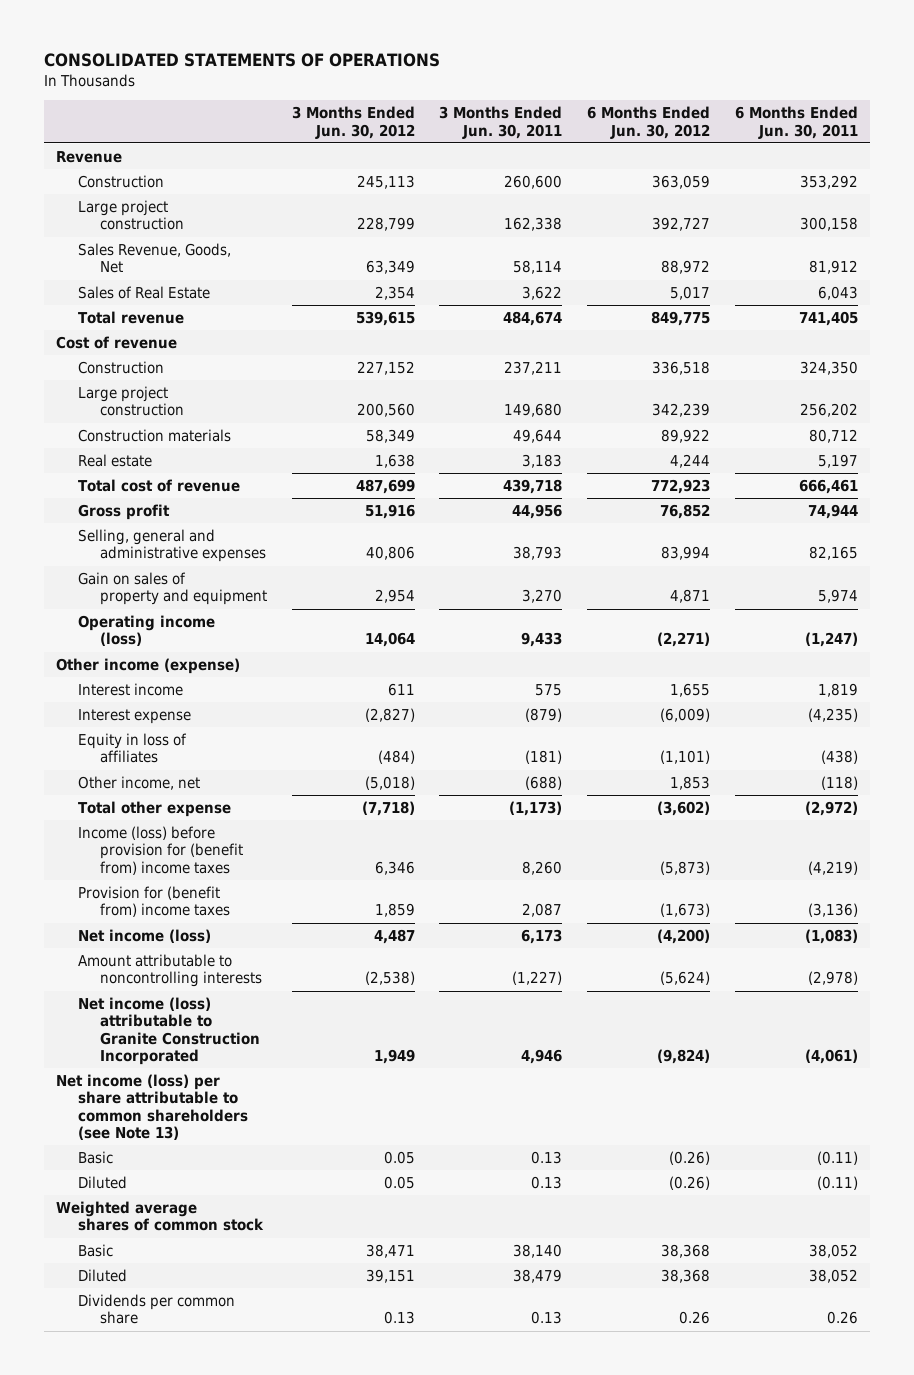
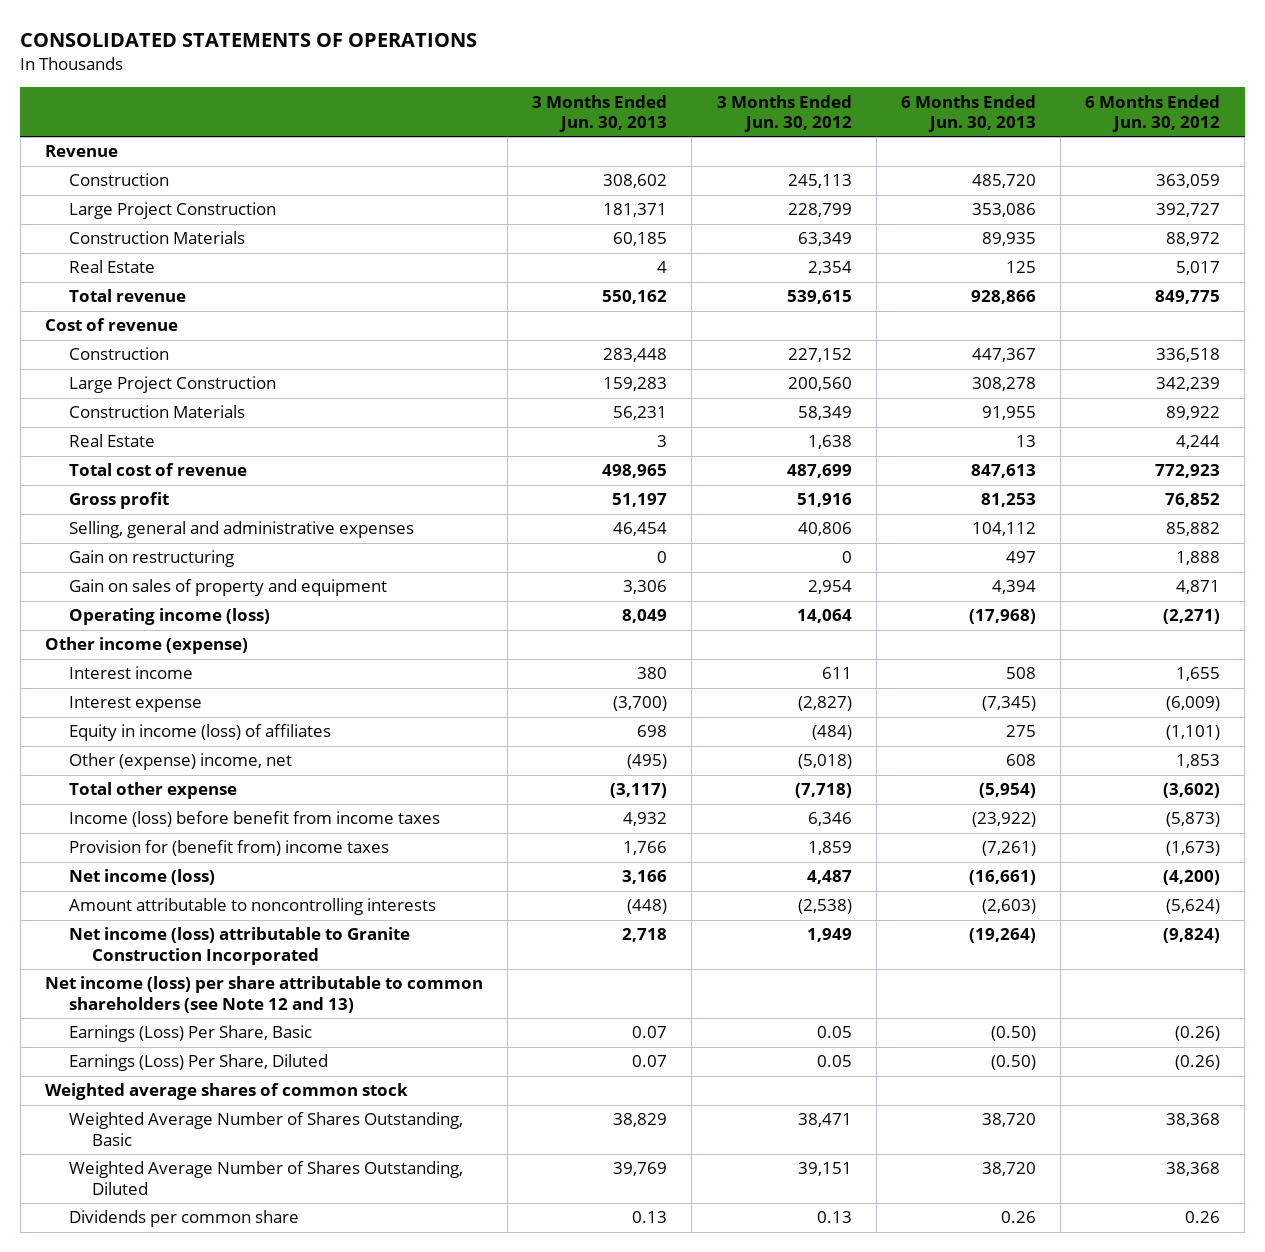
[439,106,563,139] 3 Months Ended Jun. 30, 2011 -> none
[734,106,858,139] 6 Months Ended Jun. 30, 2011 -> none
none -> [532,94,668,133] 3 Months Ended Jun. 30, 2013
none -> [900,94,1036,133] 6 Months Ended Jun. 30, 2013
[78,199,185,231] Large project construction -> [68,202,276,220] Large Project Construction
[78,242,232,274] Sales Revenue, Goods, Net -> [68,231,245,245] Construction Materials
[78,285,211,299] Sales of Real Estate -> [68,260,155,274] Real Estate
[78,385,185,417] Large project construction -> [68,376,276,394] Large Project Construction
[78,428,232,442] Construction materials -> [68,405,245,419] Construction Materials
[78,453,153,467] Real estate -> [68,434,155,448] Real Estate
[660,546,710,561] 83,994 -> [1165,522,1220,537] 85,882
none -> [68,550,234,568] Gain on restructuring
[78,732,188,764] Equity in loss of affiliates -> [68,724,331,742] Equity in income (loss) of affiliates
[78,775,201,790] Other income, net -> [68,753,292,771] Other (expense) income, net
[78,825,244,875] Income (loss) before provision for (benefit from) income taxes -> [68,811,440,828] Income (loss) before benefit from income taxes
[56,1073,249,1140] Net income (loss) per share attributable to common shareholders (see Note 13) -> [45,976,484,1013] Net income (loss) per share attributable to common shareholders (see Note 12 and 13)
[78,1150,114,1164] Basic -> [68,1025,312,1043] Earnings (Loss) Per Share, Basic
[78,1175,128,1189] Diluted -> [68,1054,328,1072] Earnings (Loss) Per Share, Diluted
[78,1243,114,1257] Basic -> [68,1112,463,1146] Weighted Average Number of Shares Outstanding, Basic
[78,1268,128,1282] Diluted -> [68,1161,463,1195] Weighted Average Number of Shares Outstanding, Diluted

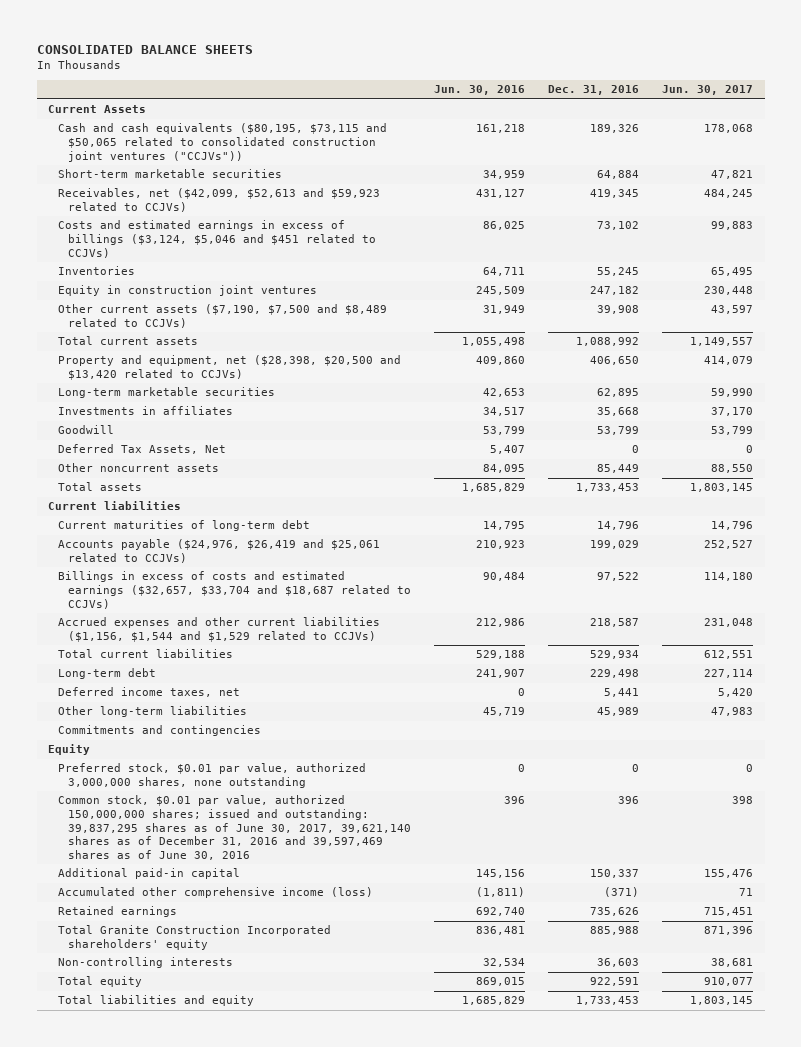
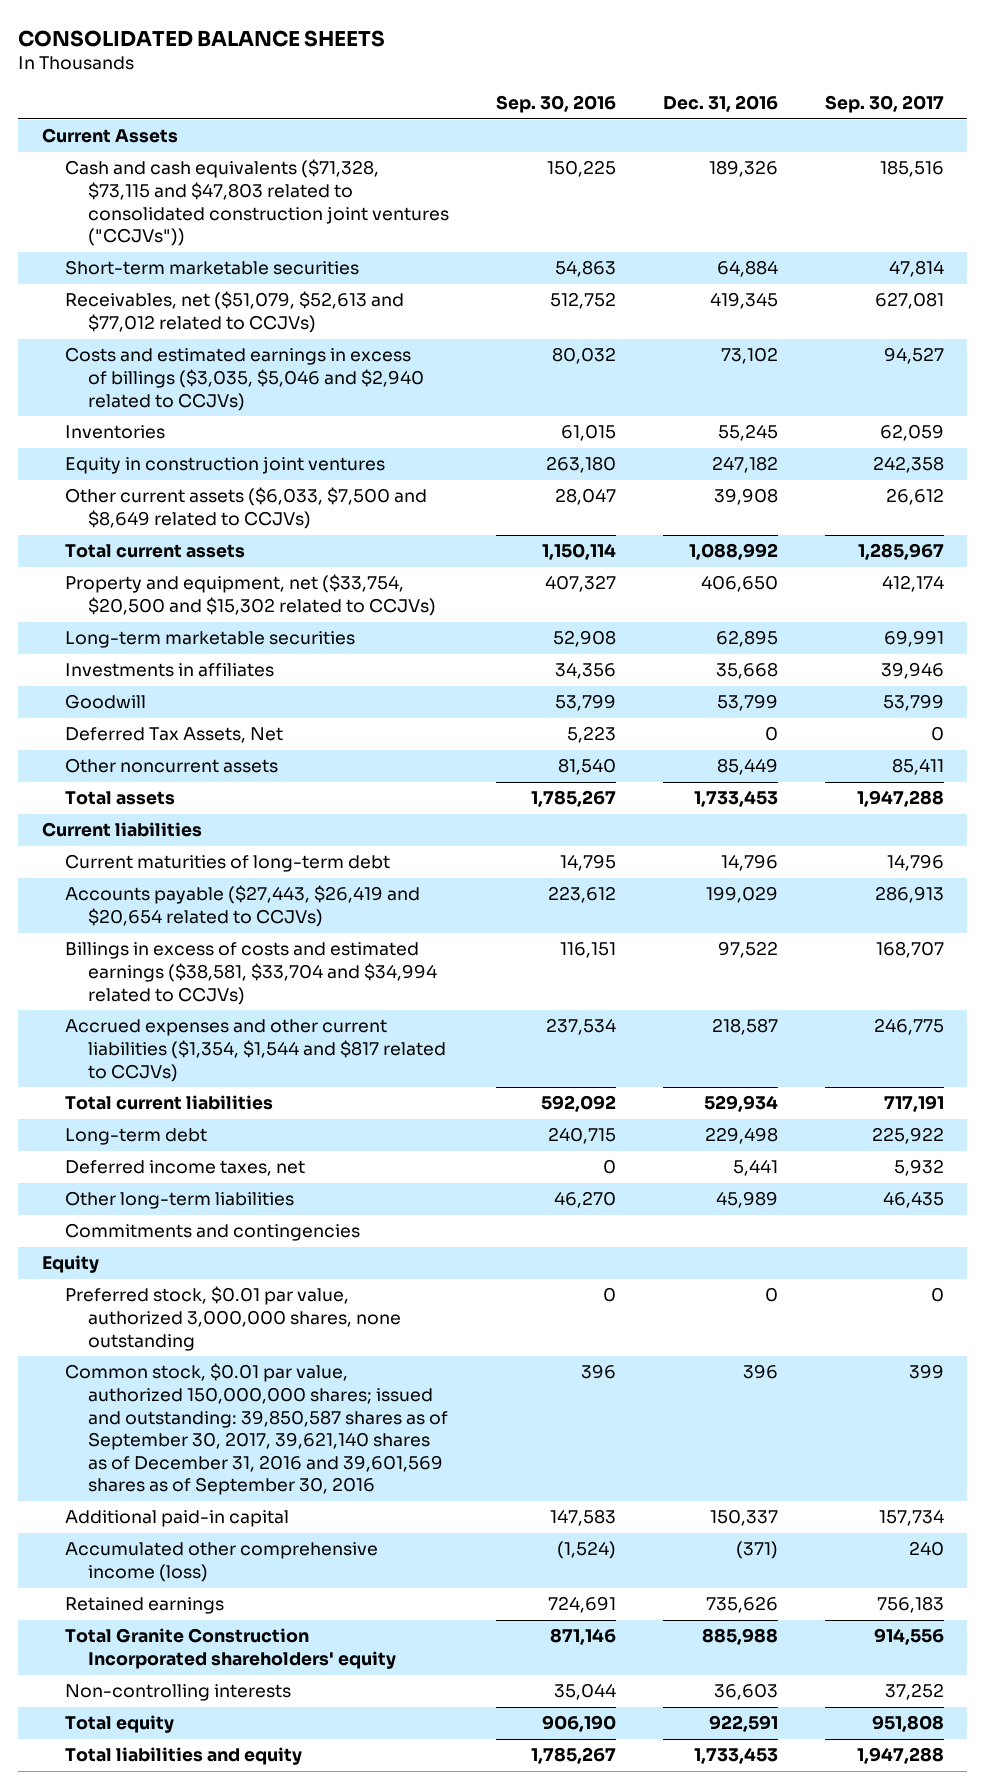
[434,85,526,96] Jun. 30, 2016 -> none
[662,85,754,96] Jun. 30, 2017 -> none
none -> [495,95,616,114] Sep. 30, 2016
none -> [824,95,944,114] Sep. 30, 2017
[58,123,388,162] Cash and cash equivalents ($80,195, $73,115 and $50,065 related to consolidated construction joint ventures ("CCJVs")) -> [64,159,450,247] Cash and cash equivalents ($71,328, $73,115 and $47,803 related to consolidated construction joint ventures ("CCJVs"))
[58,188,381,212] Receivables, net ($42,099, $52,613 and $59,923 related to CCJVs) -> [64,291,404,333] Receivables, net ($51,079, $52,613 and $77,012 related to CCJVs)
[58,220,376,258] Costs and estimated earnings in excess of billings ($3,124, $5,046 and $451 related to CCJVs) -> [64,347,425,411] Costs and estimated earnings in excess of billings ($3,035, $5,046 and $2,940 related to CCJVs)
[58,304,388,328] Other current assets ($7,190, $7,500 and $8,489 related to CCJVs) -> [64,487,427,529] Other current assets ($6,033, $7,500 and $8,649 related to CCJVs)
[58,355,402,380] Property and equipment, net ($28,398, $20,500 and $13,420 related to CCJVs) -> [64,574,437,616] Property and equipment, net ($33,754, $20,500 and $15,302 related to CCJVs)
[58,539,381,563] Accounts payable ($24,976, $26,419 and $25,061 related to CCJVs) -> [64,885,420,927] Accounts payable ($27,443, $26,419 and $20,654 related to CCJVs)
[58,571,411,609] Billings in excess of costs and estimated earnings ($32,657, $33,704 and $18,687 related to CCJVs) -> [64,942,438,1005] Billings in excess of costs and estimated earnings ($38,581, $33,704 and $34,994 related to CCJVs)
[58,617,381,642] Accrued expenses and other current liabilities ($1,156, $1,544 and $1,529 related to CCJVs) -> [64,1019,447,1082] Accrued expenses and other current liabilities ($1,354, $1,544 and $817 related to CCJVs)
[58,795,411,860] Common stock, $0.01 par value, authorized 150,000,000 shares; issued and outstanding: 39,837,295 shares as of June 30, 2017, 39,621,140 shares as of December 31, 2016 and 39,597,469 shares as of June 30, 2016 -> [64,1363,449,1496] Common stock, $0.01 par value, authorized 150,000,000 shares; issued and outstanding: 39,850,587 shares as of September 30, 2017, 39,621,140 shares as of December 31, 2016 and 39,601,569 shares as of September 30, 2016

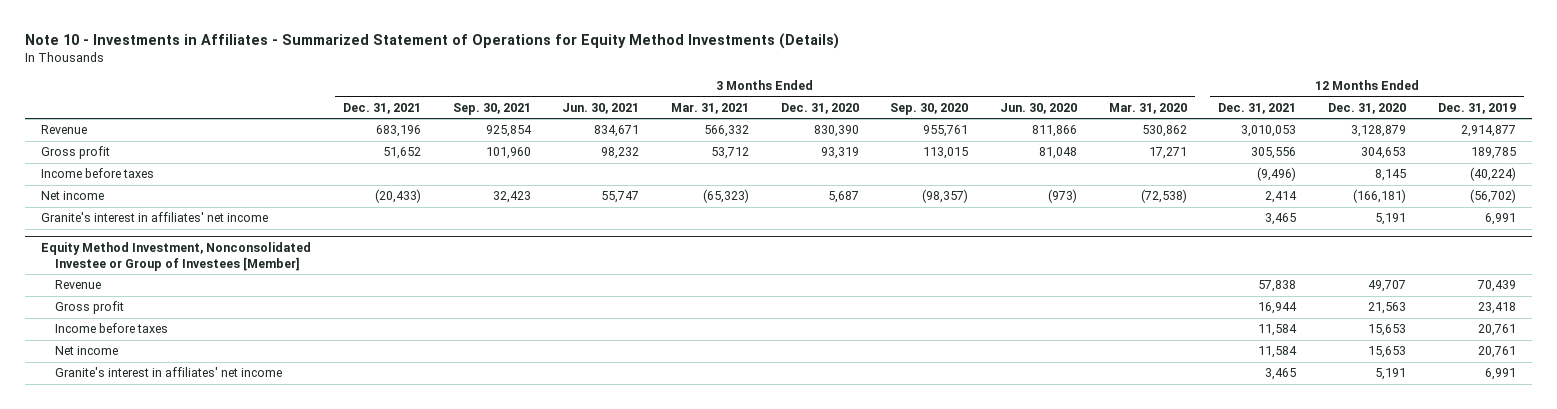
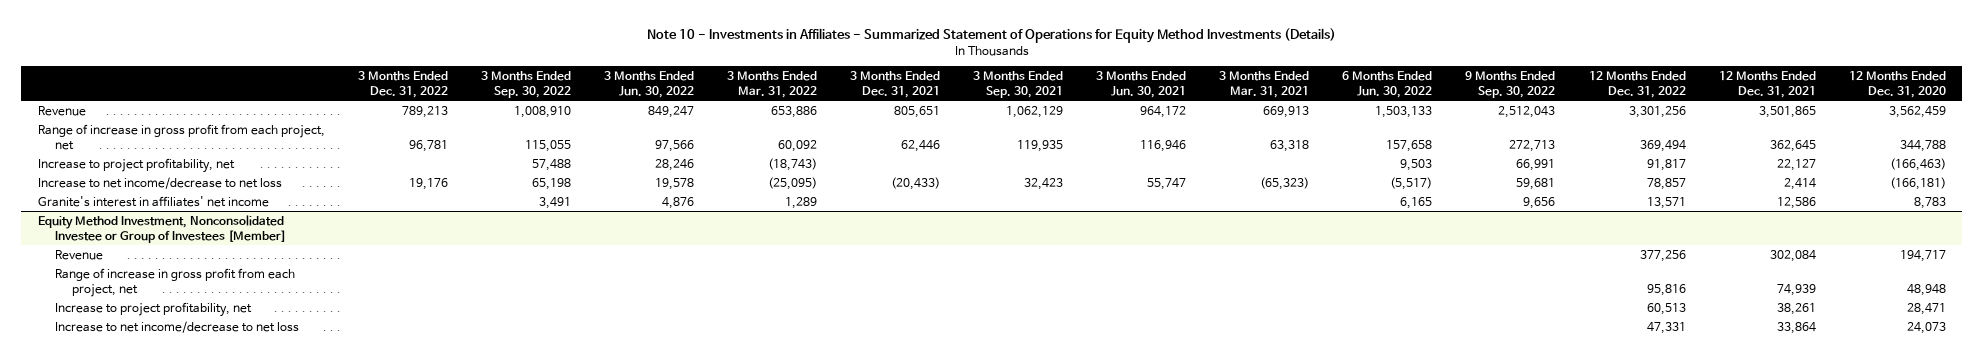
[780,102,859,114] Dec. 31, 2020 -> none
[890,102,969,115] Sep. 30, 2020 -> none
[1000,102,1078,114] Jun. 30, 2020 -> none
[1108,102,1187,114] Mar. 31, 2020 -> none
[1437,102,1516,114] Dec. 31, 2019 -> none
none -> [357,70,448,98] 3 Months Ended Dec. 31, 2022
none -> [480,70,571,98] 3 Months Ended Sep. 30, 2022
none -> [604,70,695,98] 3 Months Ended Jun. 30, 2022
none -> [727,70,818,98] 3 Months Ended Mar. 31, 2022
none -> [1342,70,1433,98] 6 Months Ended Jun. 30, 2022
none -> [1465,70,1556,98] 9 Months Ended Sep. 30, 2022
none -> [1588,70,1686,98] 12 Months Ended Dec. 31, 2022
[41,168,155,179] Income before taxes -> none
[375,125,421,138] 683,196 -> [894,105,941,118] 805,651
[485,125,532,138] 925,854 -> [1006,105,1064,118] 1,062,129
[594,125,640,138] 834,671 -> [1140,105,1187,118] 964,172
[703,125,749,138] 566,332 -> [1263,105,1310,118] 669,913
[1241,125,1297,138] 3,010,053 -> [1758,105,1816,118] 3,501,865
[1351,125,1407,138] 3,128,879 -> [1888,105,1946,118] 3,562,459
[41,146,111,160] Gross profit -> [37,123,325,150] Range of increase in gross profit from each project, net
[382,147,421,160] 51,652 -> [901,139,941,152] 62,446
[485,147,531,160] 101,960 -> [1017,139,1064,152] 119,935
[601,147,640,160] 98,232 -> [1140,139,1187,152] 116,946
[710,147,749,160] 53,712 -> [1270,139,1310,152] 63,318
[1251,147,1297,160] 305,556 -> [1769,139,1816,152] 362,645
[1361,147,1407,160] 304,653 -> [1899,139,1946,152] 344,788
none -> [37,157,235,173] Increase to project profitability, net
[41,191,105,201] Net income -> [37,176,282,189] Increase to net income/decrease to net loss
[1265,213,1297,226] 3,465 -> [1776,196,1816,209] 12,586
[1375,213,1407,226] 5,191 -> [1913,196,1946,209] 8,783
[54,323,168,334] Income before taxes -> none
[54,367,282,378] Granite's interest in affiliates' net income -> none
[1258,280,1297,293] 57,838 -> [1769,249,1816,262] 302,084
[1368,280,1407,293] 49,707 -> [1899,249,1946,262] 194,717
[54,301,124,315] Gross profit -> [54,267,295,297] Range of increase in gross profit from each project, net
[1258,302,1298,315] 16,944 -> [1776,283,1816,296] 74,939
[1368,302,1407,315] 21,563 -> [1906,283,1946,296] 48,948
none -> [54,301,252,317] Increase to project profitability, net
[54,346,118,356] Net income -> [54,320,299,333] Increase to net income/decrease to net loss
[1258,346,1298,359] 11,584 -> [1776,321,1816,334] 33,864
[1368,346,1407,359] 15,653 -> [1906,321,1946,334] 24,073

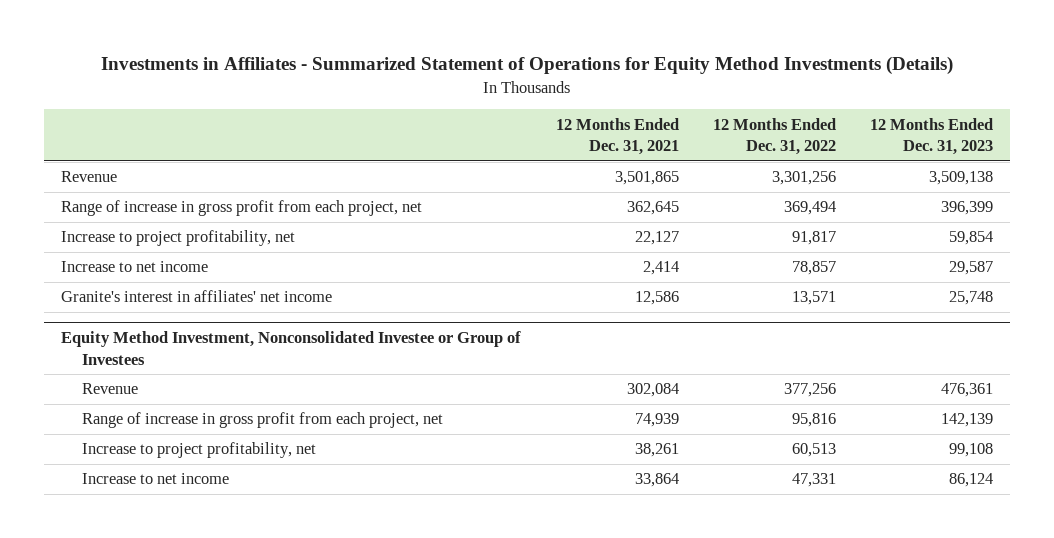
[646,28,1336,44] Note 10 - Investments in Affiliates - Summarized Statement of Operations for Equity Method Investments (Details) -> [101,56,954,76] Investments in Affiliates - Summarized Statement of Operations for Equity Method Investments (Details)
[357,70,448,98] 3 Months Ended Dec. 31, 2022 -> none
[480,70,571,98] 3 Months Ended Sep. 30, 2022 -> none
[604,70,695,98] 3 Months Ended Jun. 30, 2022 -> none
[727,70,818,98] 3 Months Ended Mar. 31, 2022 -> none
[850,70,941,98] 3 Months Ended Dec. 31, 2021 -> none
[973,70,1064,98] 3 Months Ended Sep. 30, 2021 -> none
[1096,70,1187,98] 3 Months Ended Jun. 30, 2021 -> none
[1219,70,1310,98] 3 Months Ended Mar. 31, 2021 -> none
[1342,70,1433,98] 6 Months Ended Jun. 30, 2022 -> none
[1465,70,1556,98] 9 Months Ended Sep. 30, 2022 -> none
[1848,70,1946,98] 12 Months Ended Dec. 31, 2020 -> none
none -> [869,117,993,156] 12 Months Ended Dec. 31, 2023
[37,176,282,189] Increase to net income/decrease to net loss -> [61,261,209,273] Increase to net income
[37,214,286,243] Equity Method Investment, Nonconsolidated Investee or Group of Investees [Member] -> [61,331,522,365] Equity Method Investment, Nonconsolidated Investee or Group of Investees
[54,320,299,333] Increase to net income/decrease to net loss -> [81,473,229,485] Increase to net income

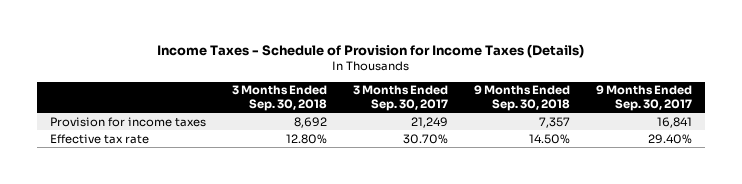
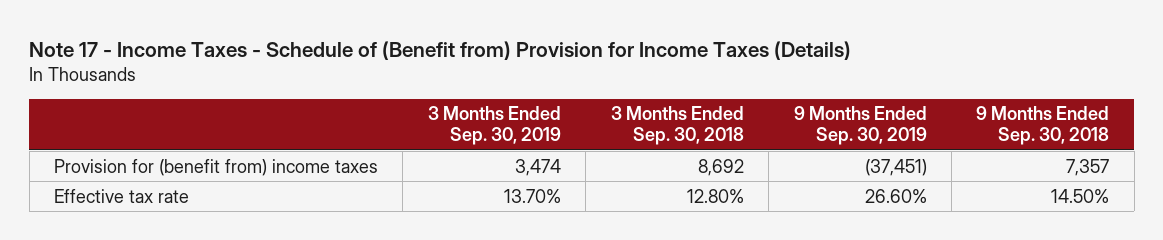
[157,44,585,59] Income Taxes - Schedule of Provision for Income Taxes (Details) -> [29,40,852,60] Note 17 - Income Taxes - Schedule of (Benefit from) Provision for Income Taxes (Details)
[353,85,449,112] 3 Months Ended Sep. 30, 2017 -> none
[595,85,692,112] 9 Months Ended Sep. 30, 2017 -> none
none -> [427,106,561,146] 3 Months Ended Sep. 30, 2019
none -> [793,106,927,146] 9 Months Ended Sep. 30, 2019
[50,116,207,127] Provision for income taxes -> [53,158,378,176] Provision for (benefit from) income taxes

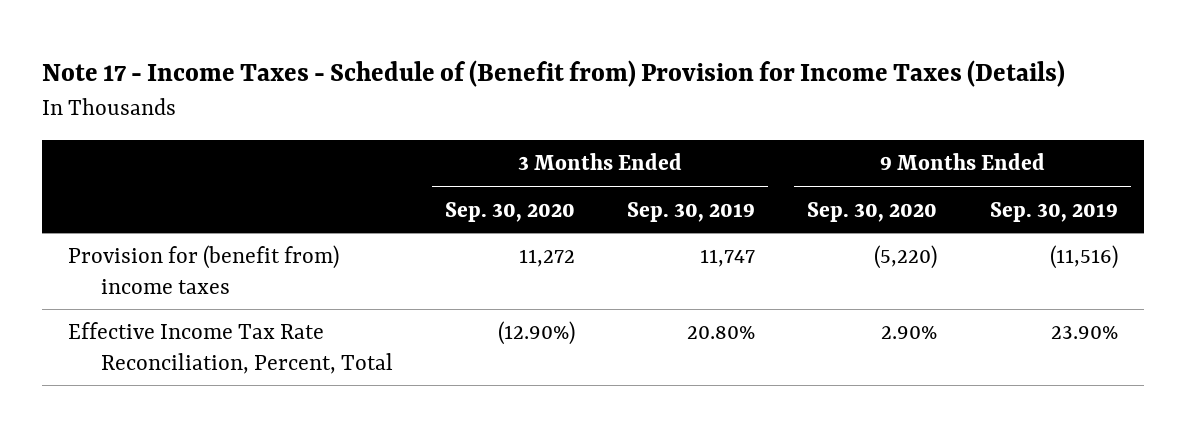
[610,106,744,146] 3 Months Ended Sep. 30, 2018 -> none
[976,106,1110,146] 9 Months Ended Sep. 30, 2018 -> none
none -> [445,201,576,222] Sep. 30, 2020
none -> [807,201,938,222] Sep. 30, 2020
[514,158,561,176] 3,474 -> [700,249,756,268] 11,747
[864,158,927,176] (37,451) -> [1049,245,1118,270] (11,516)
[53,188,189,203] Effective tax rate -> [68,322,393,374] Effective Income Tax Rate Reconciliation, Percent, Total
[503,188,561,203] 13.70% -> [687,326,756,340] 20.80%
[864,188,927,203] 26.60% -> [1050,326,1118,340] 23.90%

